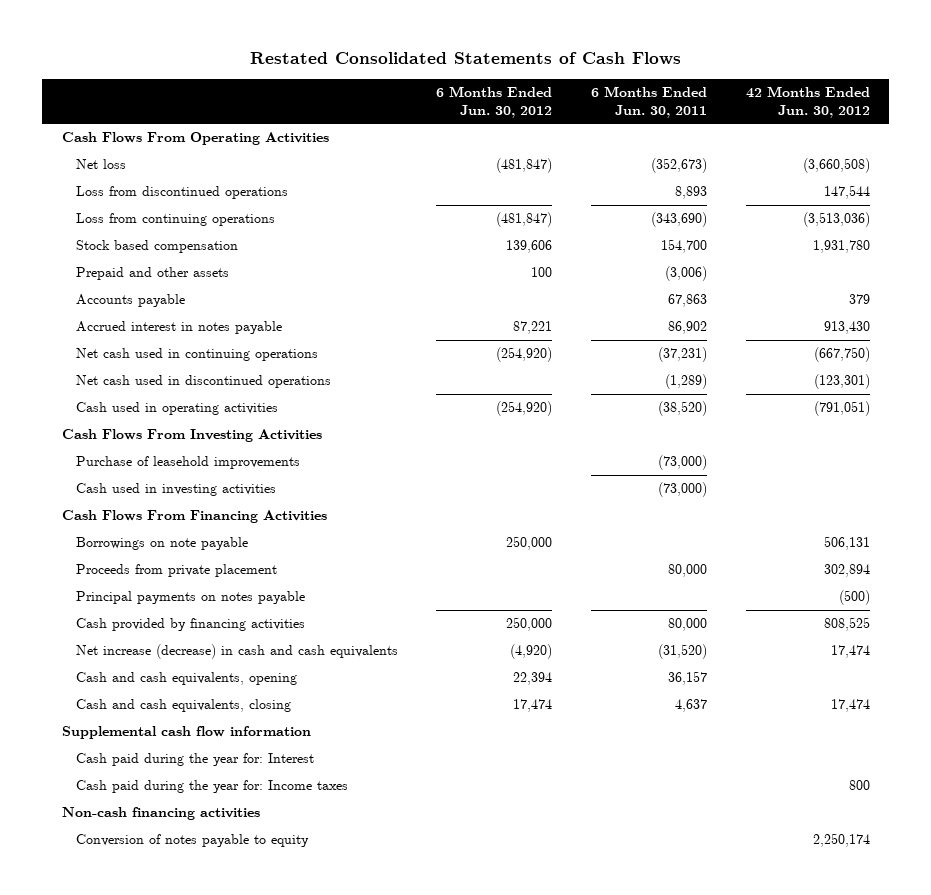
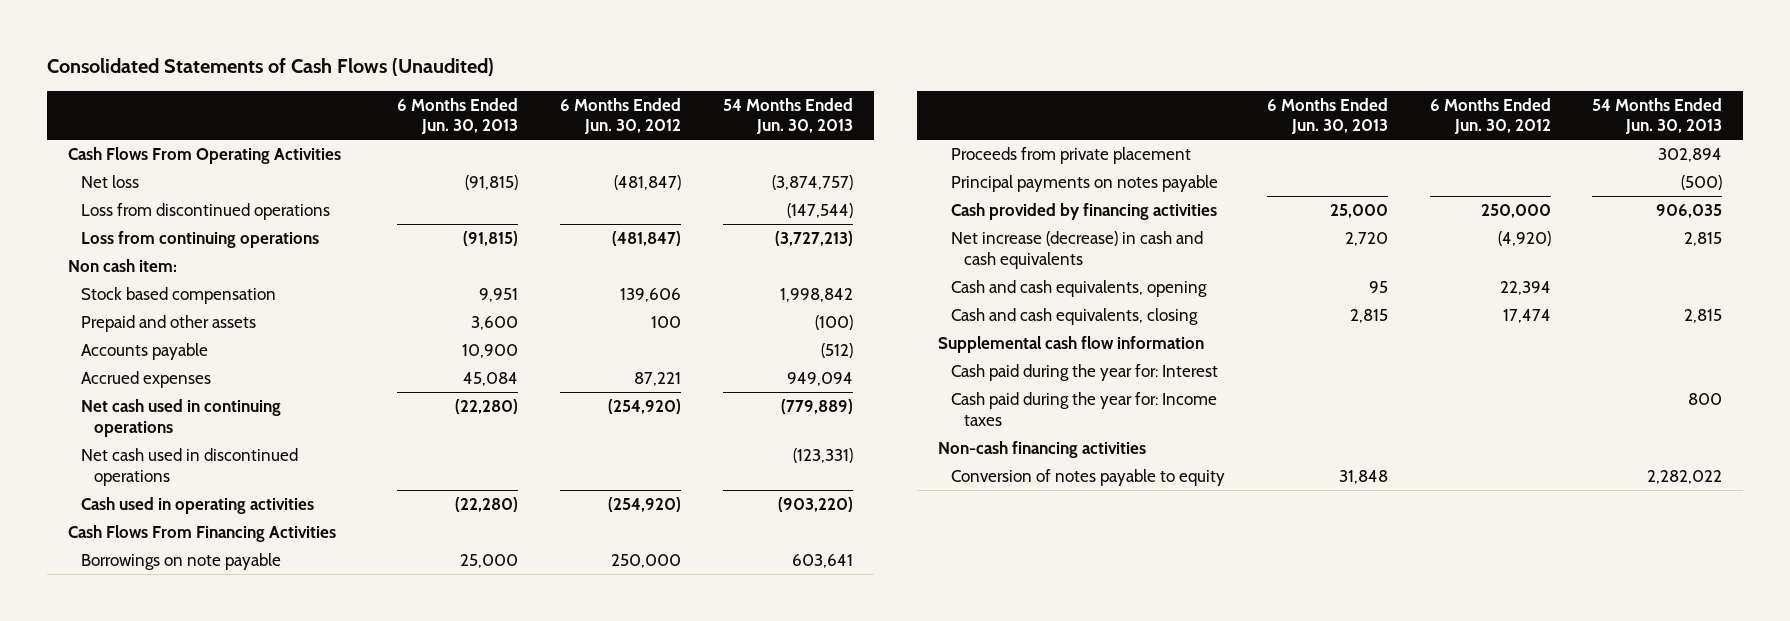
[249,52,681,66] Restated Consolidated Statements of Cash Flows -> [46,58,494,77] Consolidated Statements of Cash Flows (Unaudited)
[590,86,707,118] 6 Months Ended Jun. 30, 2011 -> none
[745,86,870,118] 42 Months Ended Jun. 30, 2012 -> none
none -> [396,97,518,135] 6 Months Ended Jun. 30, 2013
none -> [722,97,853,135] 54 Months Ended Jun. 30, 2013
none -> [67,259,177,273] Non cash item:
[75,321,282,335] Accrued interest in notes payable -> [80,371,211,389] Accrued expenses
[61,429,322,443] Cash Flows From Investing Activities -> none
[75,456,300,470] Purchase of leasehold improvements -> none
[75,483,276,497] Cash used in investing activities -> none

